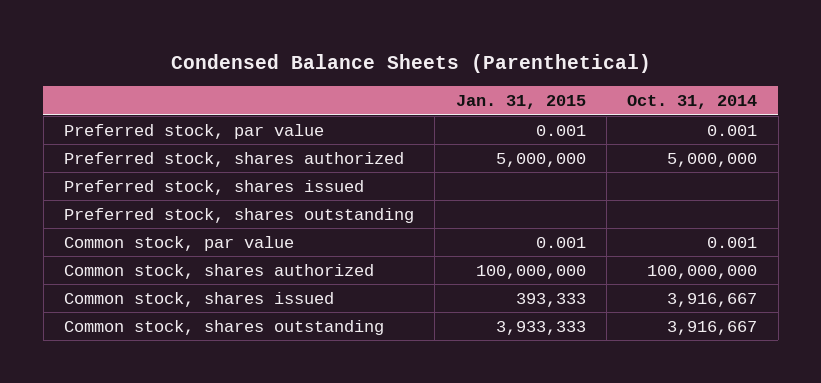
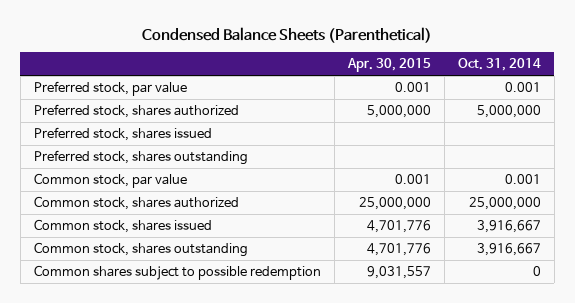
[455,95,586,110] Jan. 31, 2015 -> none
none -> [346,58,431,73] Apr. 30, 2015
[647,264,758,279] 100,000,000 -> [468,196,541,210] 25,000,000
none -> [33,264,321,280] Common shares subject to possible redemption

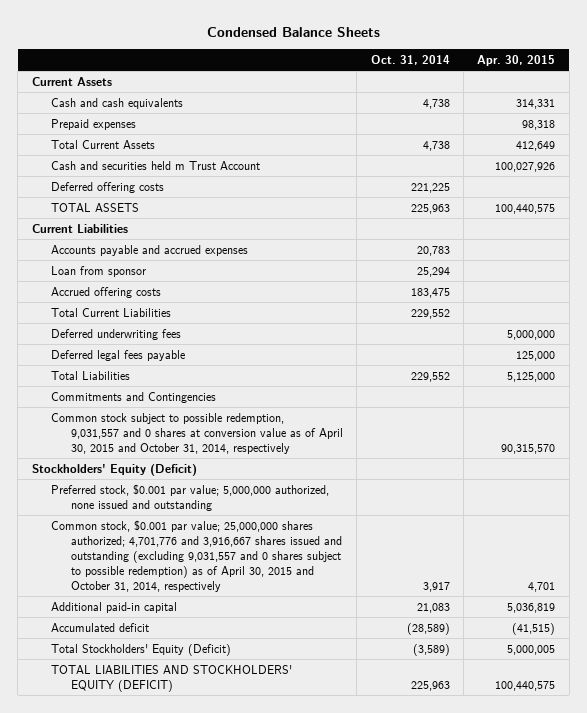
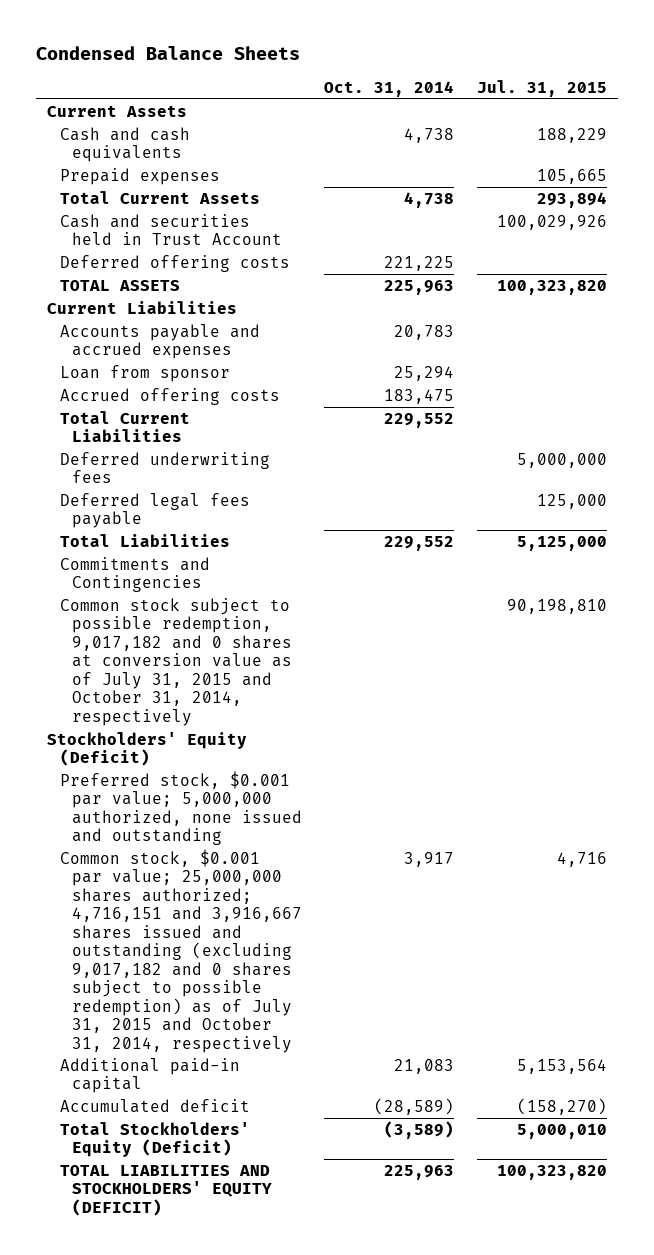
[477,55,556,67] Apr. 30, 2015 -> none
none -> [476,79,607,97] Jul. 31, 2015
[51,160,261,170] Cash and securities held m Trust Account -> [59,213,282,246] Cash and securities held in Trust Account
[51,412,343,454] Common stock subject to possible redemption, 9,031,557 and 0 shares at conversion value as of April 30, 2015 and October 31, 2014, respectively -> [59,597,292,726] Common stock subject to possible redemption, 9,017,182 and 0 shares at conversion value as of July 31, 2015 and October 31, 2014, respectively
[51,519,342,592] Common stock, $0.001 par value; 25,000,000 shares authorized; 4,701,776 and 3,916,667 shares issued and outstanding (excluding 9,031,557 and 0 shares subject to possible redemption) as of April 30, 2015 and October 31, 2014, respectively -> [59,848,302,1053] Common stock, $0.001 par value; 25,000,000 shares authorized; 4,716,151 and 3,916,667 shares issued and outstanding (excluding 9,017,182 and 0 shares subject to possible redemption) as of July 31, 2015 and October 31, 2014, respectively

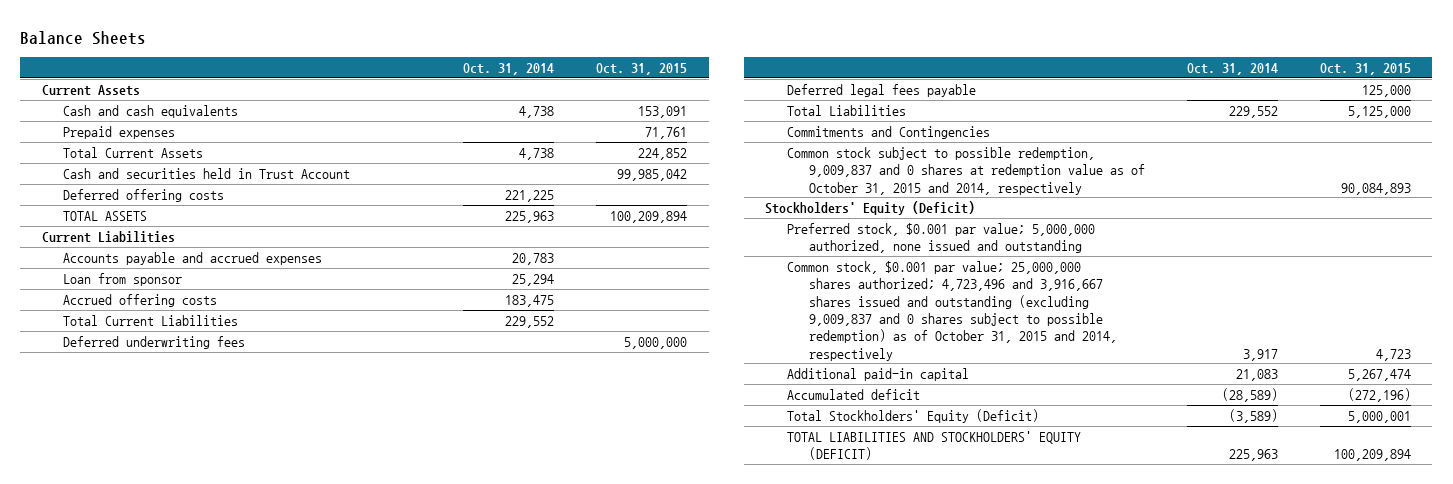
[36,46,301,61] Condensed Balance Sheets -> [20,30,147,45] Balance Sheets
[476,79,607,97] Jul. 31, 2015 -> none
none -> [596,62,688,75] Oct. 31, 2015
[59,597,292,726] Common stock subject to possible redemption, 9,017,182 and 0 shares at conversion value as of July 31, 2015 and October 31, 2014, respectively -> [786,146,1145,195] Common stock subject to possible redemption, 9,009,837 and 0 shares at redemption value as of October 31, 2015 and 2014, respectively
[59,848,302,1053] Common stock, $0.001 par value; 25,000,000 shares authorized; 4,716,151 and 3,916,667 shares issued and outstanding (excluding 9,017,182 and 0 shares subject to possible redemption) as of July 31, 2015 and October 31, 2014, respectively -> [786,260,1117,361] Common stock, $0.001 par value; 25,000,000 shares authorized; 4,723,496 and 3,916,667 shares issued and outstanding (excluding 9,009,837 and 0 shares subject to possible redemption) as of October 31, 2015 and 2014, respectively

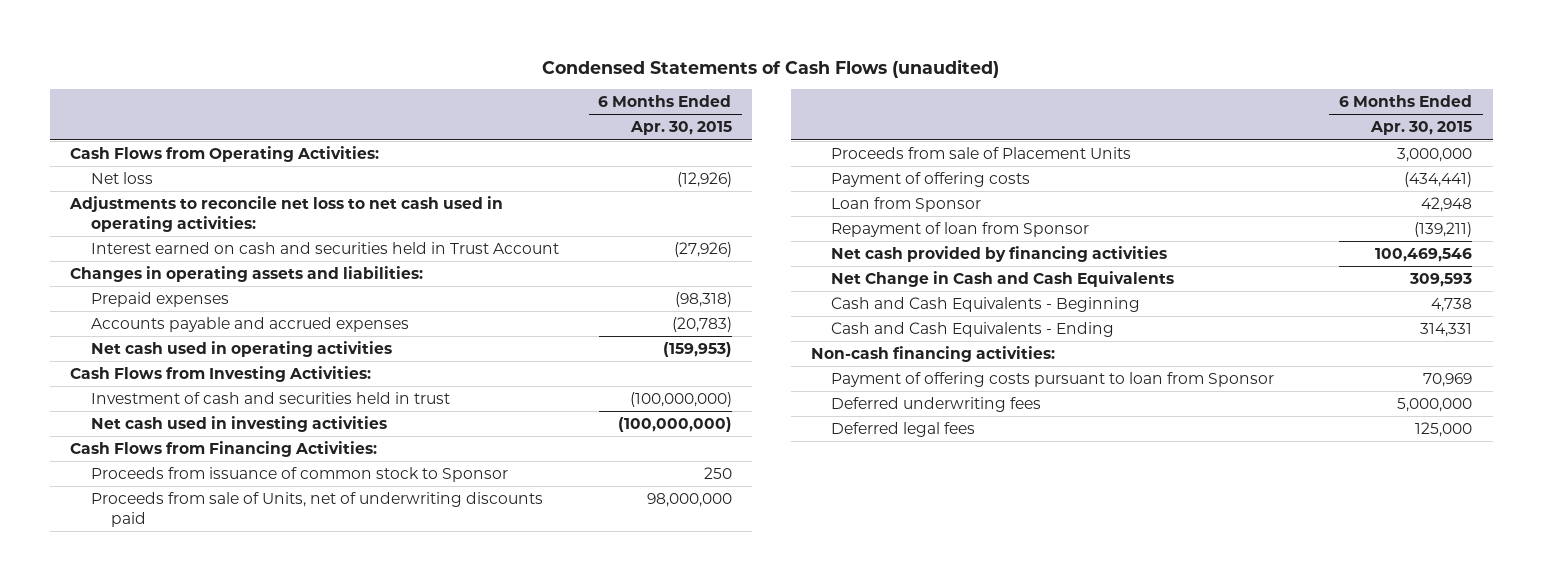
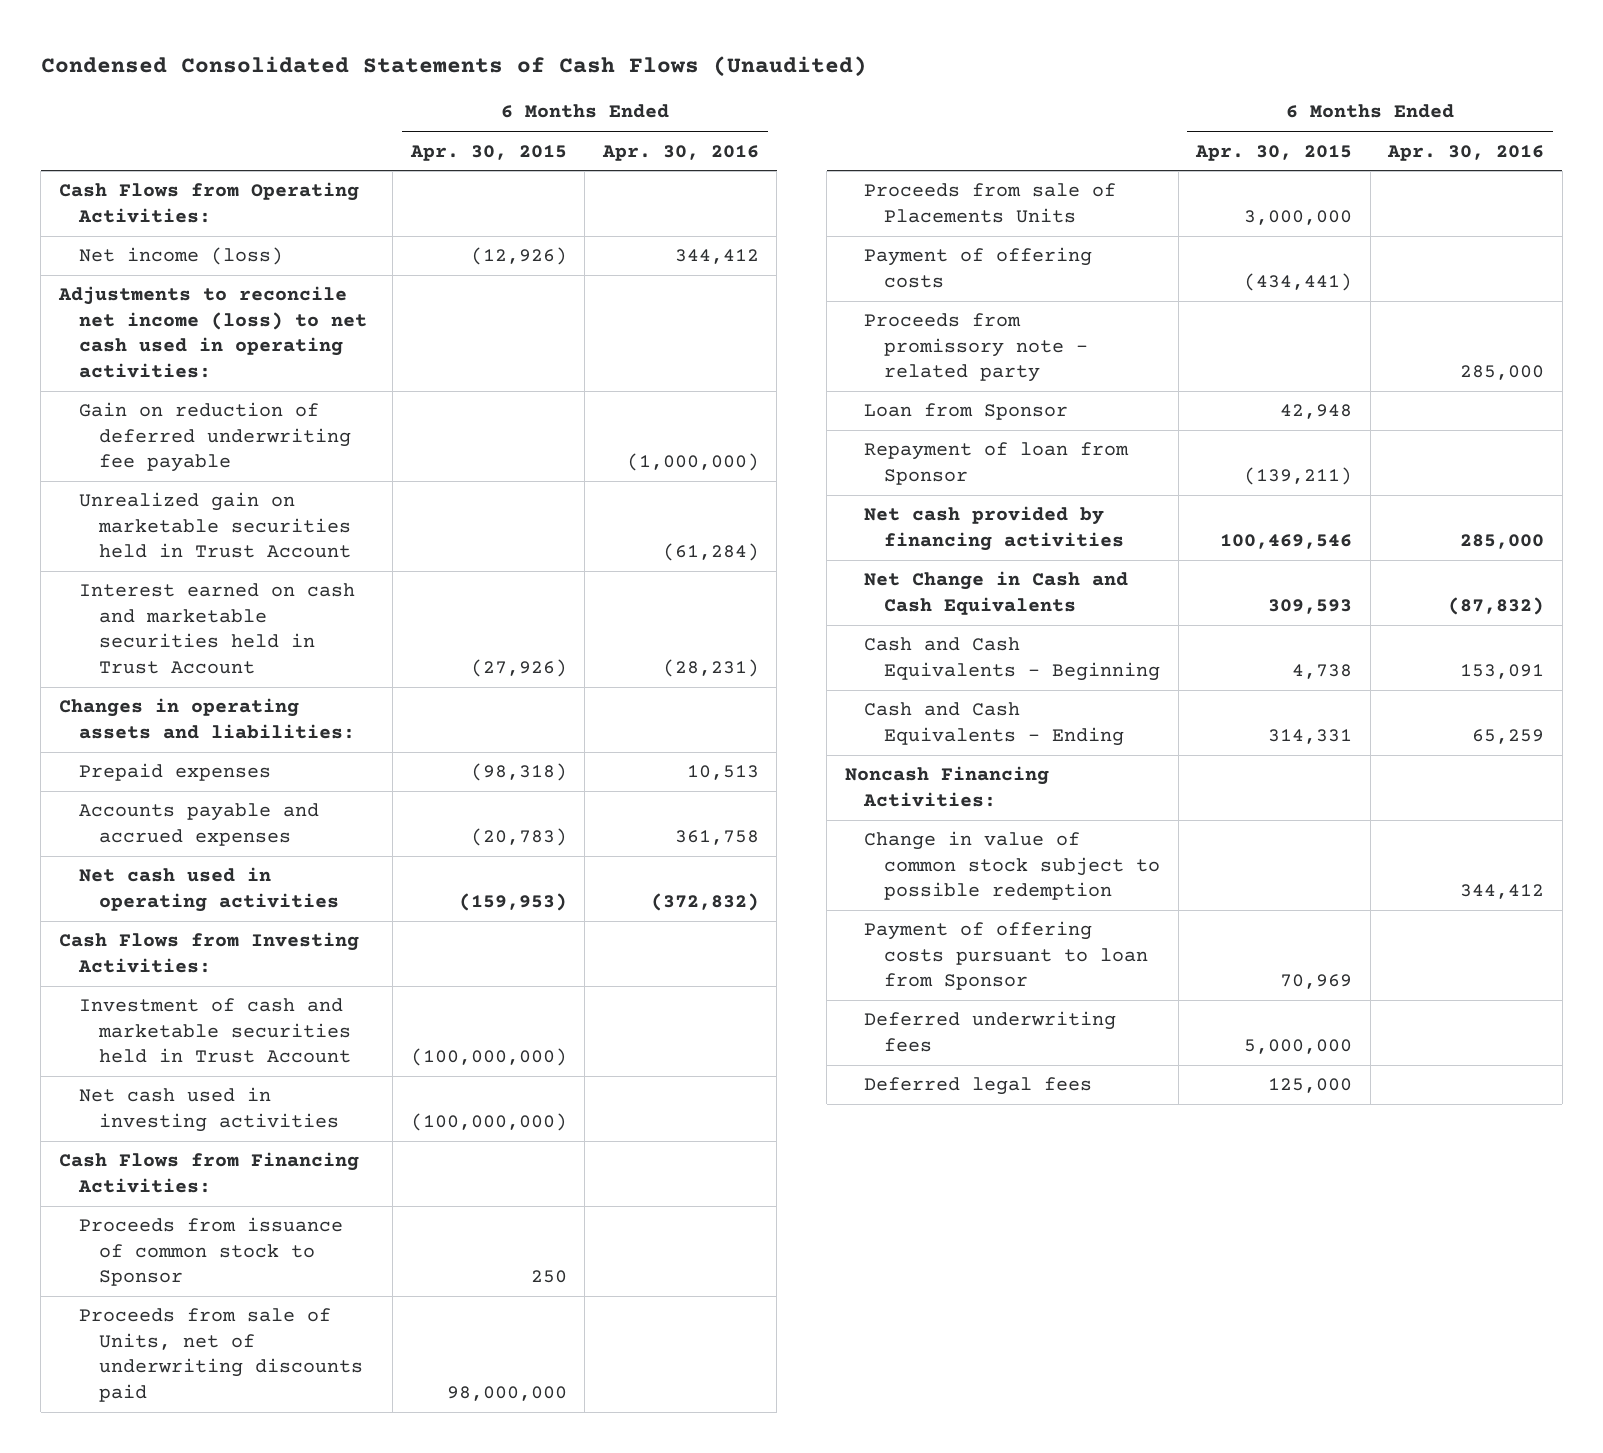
[542,59,1000,79] Condensed Statements of Cash Flows (unaudited) -> [40,55,867,77] Condensed Consolidated Statements of Cash Flows (Unaudited)
none -> [601,144,759,161] Apr. 30, 2016
[90,171,153,184] Net loss -> [78,247,283,266] Net income (loss)
[69,195,504,232] Adjustments to reconcile net loss to net cash used in operating activities: -> [57,286,367,378] Adjustments to reconcile net income (loss) to net cash used in operating activities:
none -> [78,402,351,473] Gain on reduction of deferred underwriting fee payable
none -> [78,492,351,559] Unrealized gain on marketable securities held in Trust Account
[90,241,559,254] Interest earned on cash and securities held in Trust Account -> [78,583,355,674] Interest earned on cash and marketable securities held in Trust Account
[90,391,450,404] Investment of cash and securities held in trust -> [78,998,351,1064] Investment of cash and marketable securities held in Trust Account
[831,146,1132,159] Proceeds from sale of Placement Units -> [864,183,1117,223] Proceeds from sale of Placements Units
none -> [864,313,1089,383] Proceeds from promissory note - related party
[810,345,1055,362] Non-cash financing activities: -> [844,766,1049,807] Noncash Financing Activities:
none -> [864,831,1161,901] Change in value of common stock subject to possible redemption

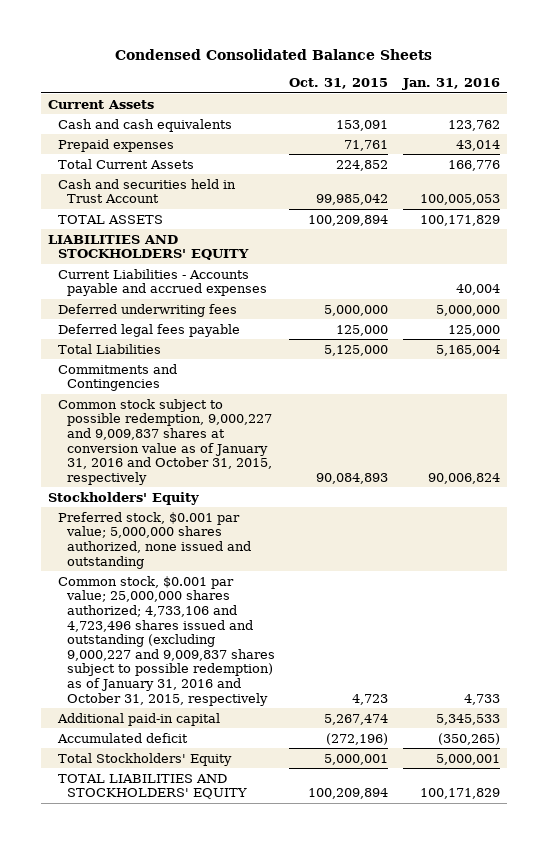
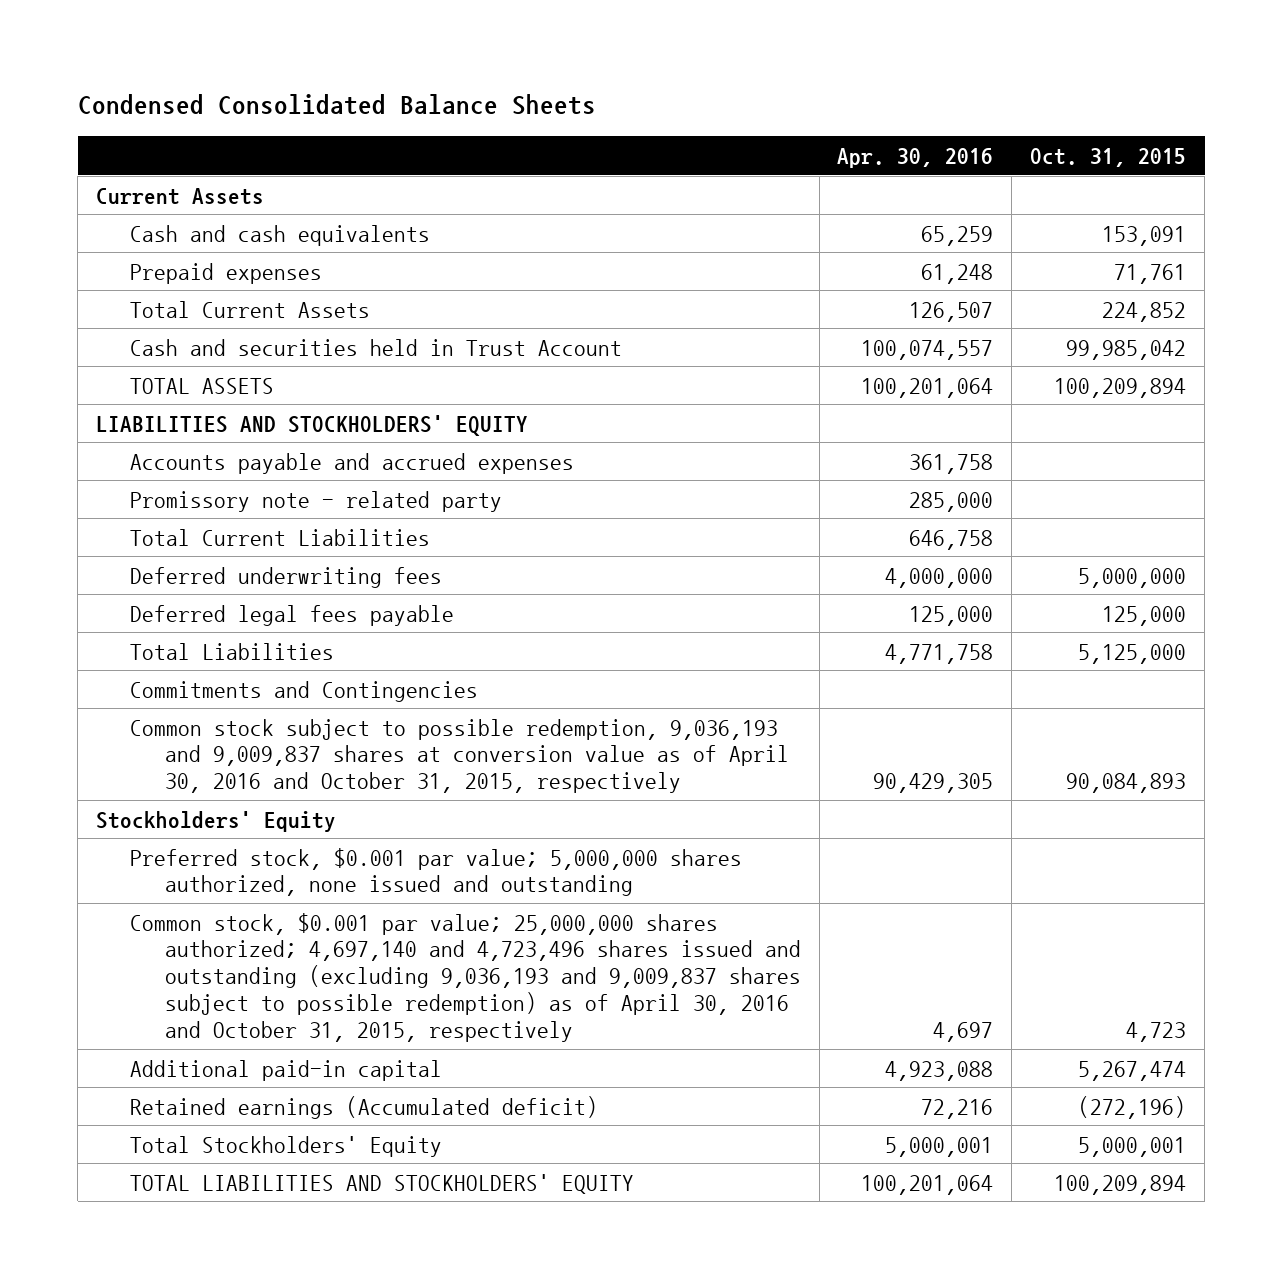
[401,78,500,91] Jan. 31, 2016 -> none
none -> [837,147,994,168] Apr. 30, 2016
[57,268,267,297] Current Liabilities - Accounts payable and accrued expenses -> [130,452,575,474] Accounts payable and accrued expenses
none -> [130,490,503,512] Promissory note - related party
none -> [130,528,431,546] Total Current Liabilities
[57,398,272,485] Common stock subject to possible redemption, 9,000,227 and 9,009,837 shares at conversion value as of January 31, 2016 and October 31, 2015, respectively -> [130,718,789,794] Common stock subject to possible redemption, 9,036,193 and 9,009,837 shares at conversion value as of April 30, 2016 and October 31, 2015, respectively
[57,575,275,706] Common stock, $0.001 par value; 25,000,000 shares authorized; 4,733,106 and 4,723,496 shares issued and outstanding (excluding 9,000,227 and 9,009,837 shares subject to possible redemption) as of January 31, 2016 and October 31, 2015, respectively -> [130,912,801,1043] Common stock, $0.001 par value; 25,000,000 shares authorized; 4,697,140 and 4,723,496 shares issued and outstanding (excluding 9,036,193 and 9,009,837 shares subject to possible redemption) as of April 30, 2016 and October 31, 2015, respectively
[56,732,188,743] Accumulated deficit -> [130,1095,599,1119] Retained earnings (Accumulated deficit)

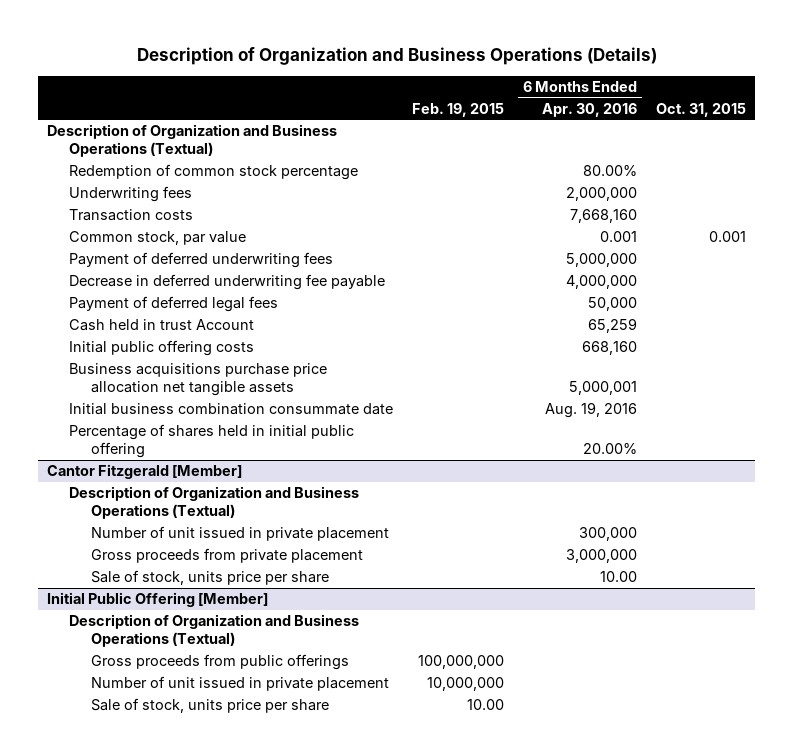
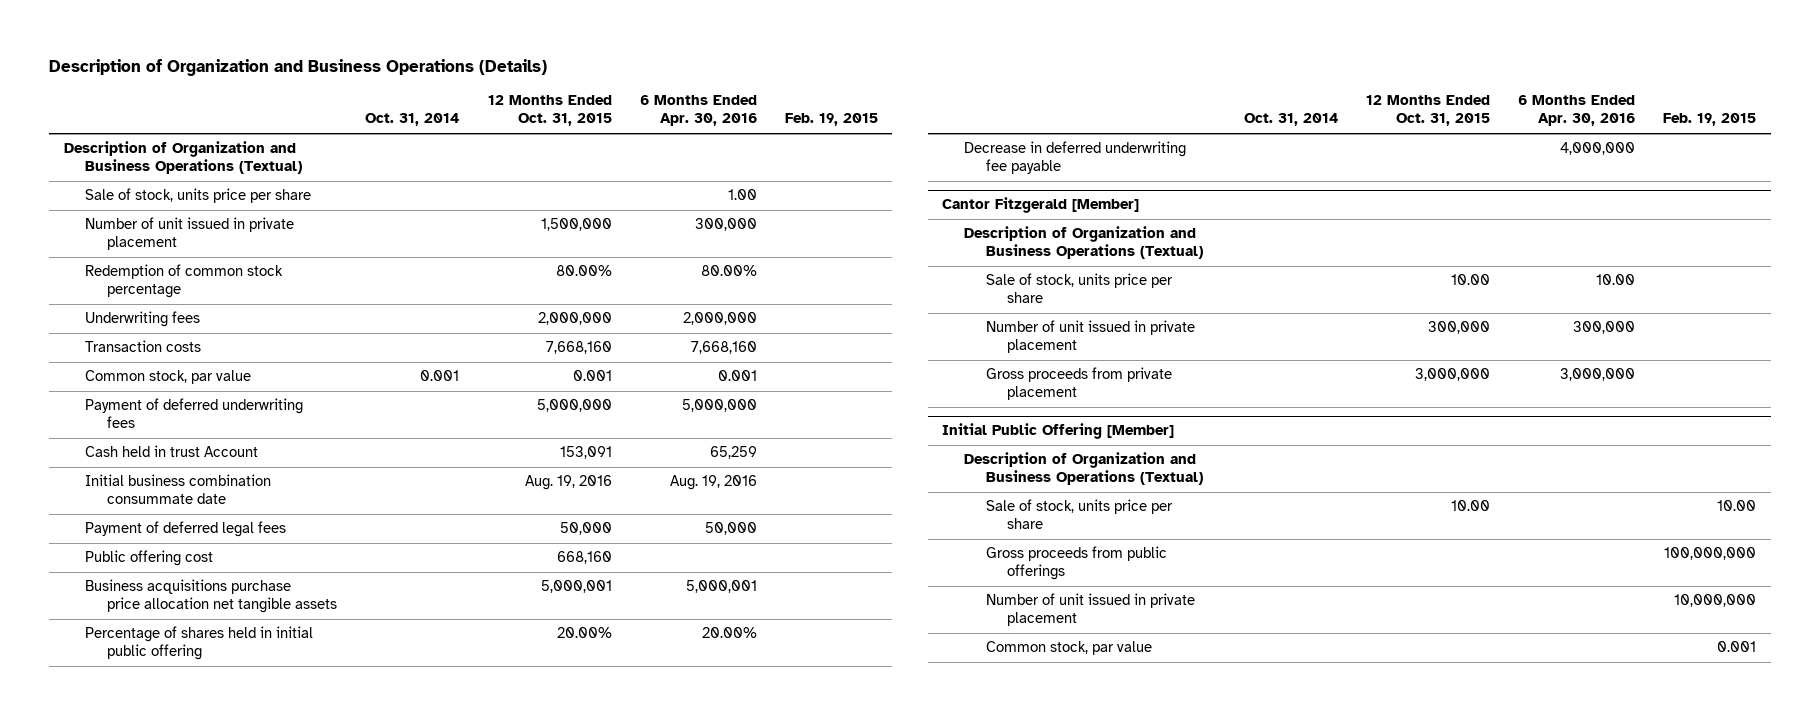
[656,102,747,117] Oct. 31, 2015 -> none
none -> [365,113,460,127] Oct. 31, 2014
none -> [487,95,612,127] 12 Months Ended Oct. 31, 2015
none -> [85,188,312,204] Sale of stock, units price per share
none -> [85,217,295,251] Number of unit issued in private placement
[69,340,255,357] Initial public offering costs -> none
[69,296,279,313] Payment of deferred legal fees -> [85,521,287,538] Payment of deferred legal fees
none -> [85,550,214,567] Public offering cost
[69,363,328,396] Business acquisitions purchase price allocation net tangible assets -> [85,579,338,614] Business acquisitions purchase price allocation net tangible assets
[69,274,386,291] Decrease in deferred underwriting fee payable -> [963,141,1186,175] Decrease in deferred underwriting fee payable
[91,570,330,586] Sale of stock, units price per share -> [985,273,1173,304] Sale of stock, units price per share
[91,698,330,714] Sale of stock, units price per share -> [985,499,1173,530] Sale of stock, units price per share
none -> [985,641,1152,656] Common stock, par value

